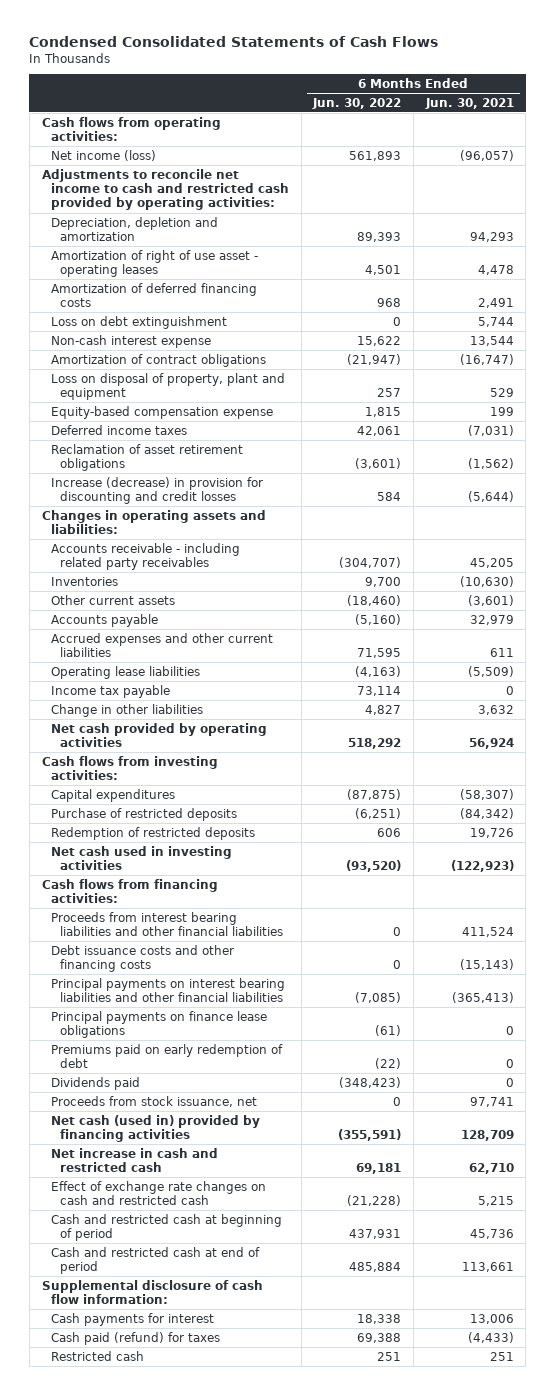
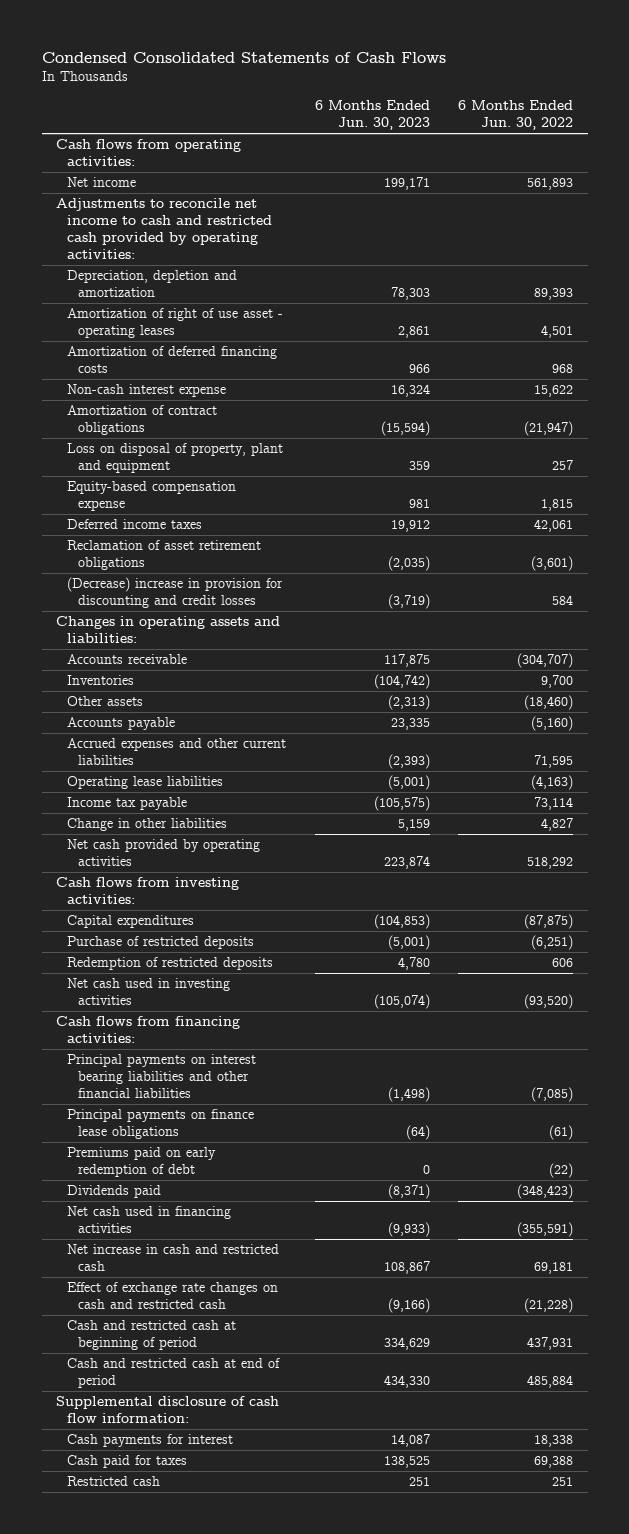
[424,97,514,109] Jun. 30, 2021 -> none
none -> [314,100,430,131] 6 Months Ended Jun. 30, 2023
[50,149,156,161] Net income (loss) -> [66,177,136,188] Net income
[50,315,227,329] Loss on debt extinguishment -> none
[50,476,263,505] Increase (decrease) in provision for discounting and credit losses -> [66,577,283,609] (Decrease) increase in provision for discounting and credit losses
[50,542,240,571] Accounts receivable - including related party receivables -> [66,654,187,665] Accounts receivable
[50,594,175,605] Other current assets -> [66,696,143,707] Other assets
[50,911,284,937] Proceeds from interest bearing liabilities and other financial liabilities -> none
[50,944,234,973] Debt issuance costs and other financing costs -> none
[50,1095,257,1107] Proceeds from stock issuance, net -> none
[50,1114,260,1143] Net cash (used in) provided by financing activities -> [66,1206,231,1234] Net cash used in financing activities
[50,1331,220,1345] Cash paid (refund) for taxes -> [66,1455,187,1469] Cash paid for taxes

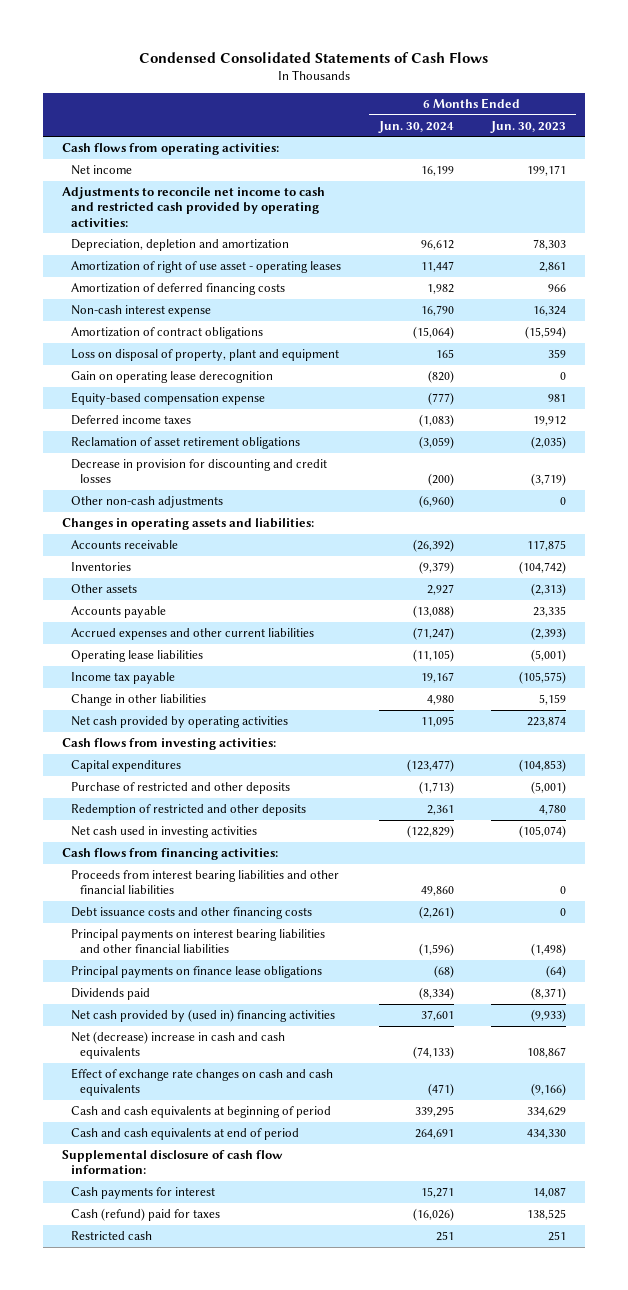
[458,100,574,131] 6 Months Ended Jun. 30, 2022 -> none
none -> [377,120,454,133] Jun. 30, 2024
none -> [70,370,273,383] Gain on operating lease derecognition
[66,577,283,609] (Decrease) increase in provision for discounting and credit losses -> [70,458,327,484] Decrease in provision for discounting and credit losses
none -> [70,495,223,508] Other non-cash adjustments
[66,936,254,950] Purchase of restricted deposits -> [70,781,290,794] Purchase of restricted and other deposits
[66,957,273,971] Redemption of restricted deposits -> [70,803,306,816] Redemption of restricted and other deposits
none -> [70,869,339,895] Proceeds from interest bearing liabilities and other financial liabilities
none -> [70,906,312,919] Debt issuance costs and other financing costs
[66,1147,216,1178] Premiums paid on early redemption of debt -> none
[66,1206,231,1234] Net cash used in financing activities -> [70,1008,335,1022] Net cash provided by (used in) financing activities
[66,1244,279,1272] Net increase in cash and restricted cash -> [70,1030,285,1060] Net (decrease) increase in cash and cash equivalents
[66,1282,278,1310] Effect of exchange rate changes on cash and restricted cash -> [70,1067,333,1097] Effect of exchange rate changes on cash and cash equivalents
[66,1320,236,1351] Cash and restricted cash at beginning of period -> [70,1105,331,1118] Cash and cash equivalents at beginning of period
[66,1358,280,1389] Cash and restricted cash at end of period -> [70,1127,299,1140] Cash and cash equivalents at end of period
[66,1455,187,1469] Cash paid for taxes -> [70,1207,220,1221] Cash (refund) paid for taxes

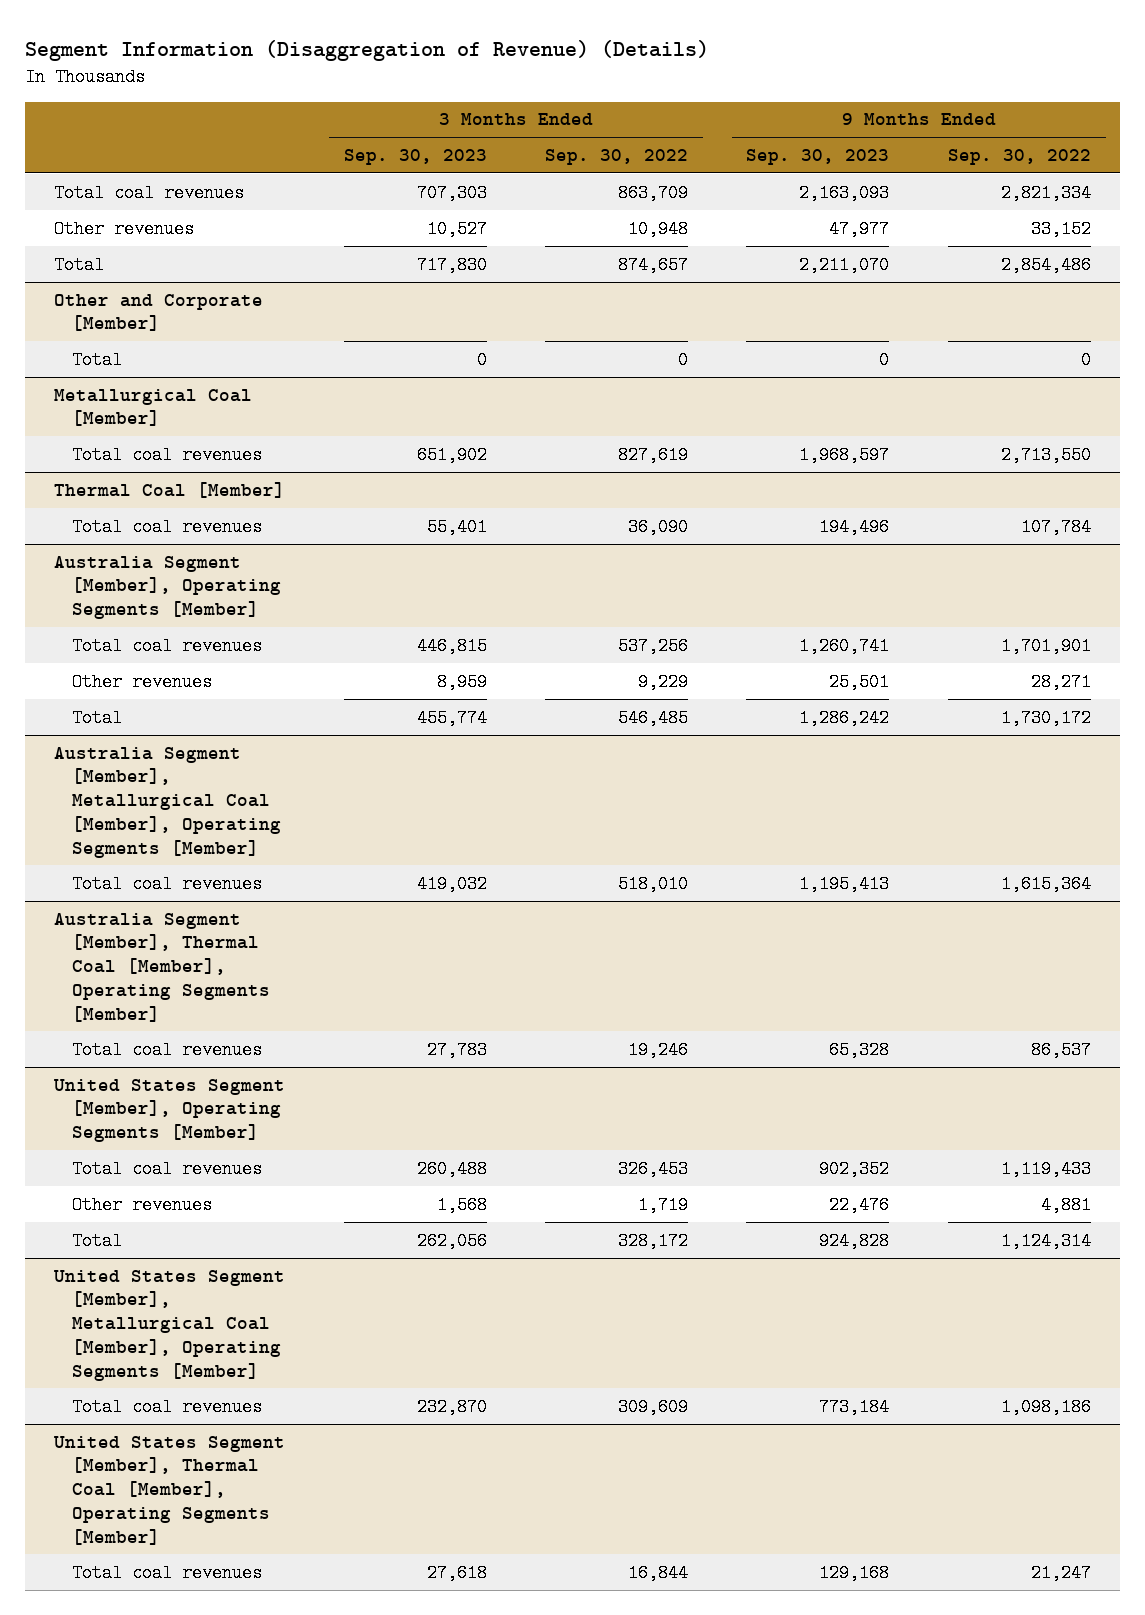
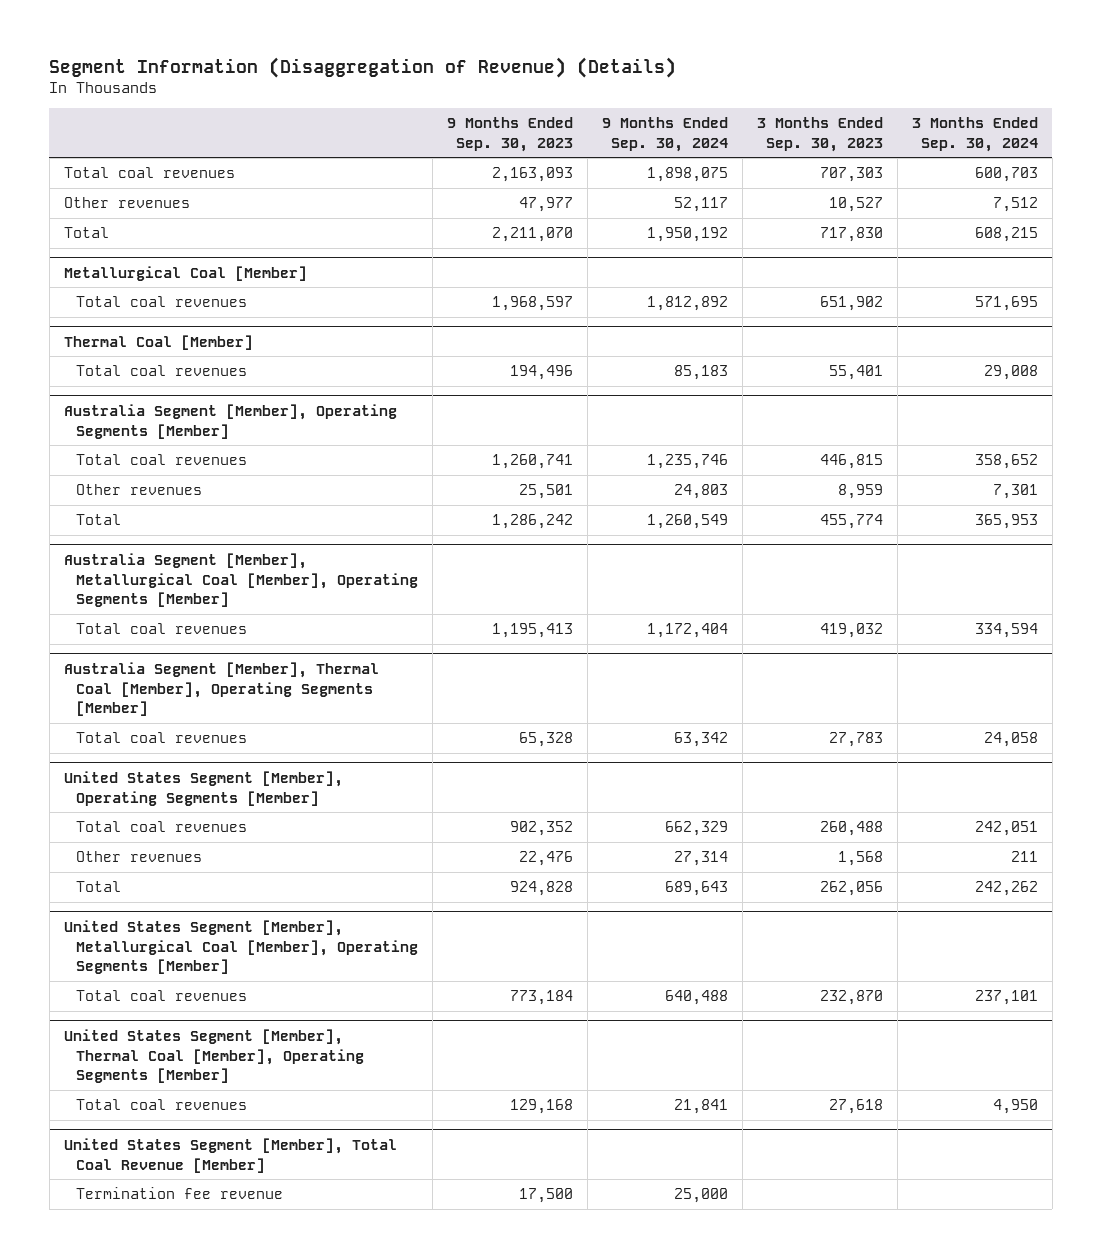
[545,148,689,165] Sep. 30, 2022 -> none
[947,148,1091,165] Sep. 30, 2022 -> none
none -> [601,117,728,152] 9 Months Ended Sep. 30, 2024
none -> [911,117,1038,152] 3 Months Ended Sep. 30, 2024
[54,293,264,332] Other and Corporate [Member] -> none
[72,350,123,369] Total -> none
none -> [63,1137,397,1173] United States Segment [Member], Total Coal Revenue [Member]
none -> [75,1187,283,1200] Termination fee revenue

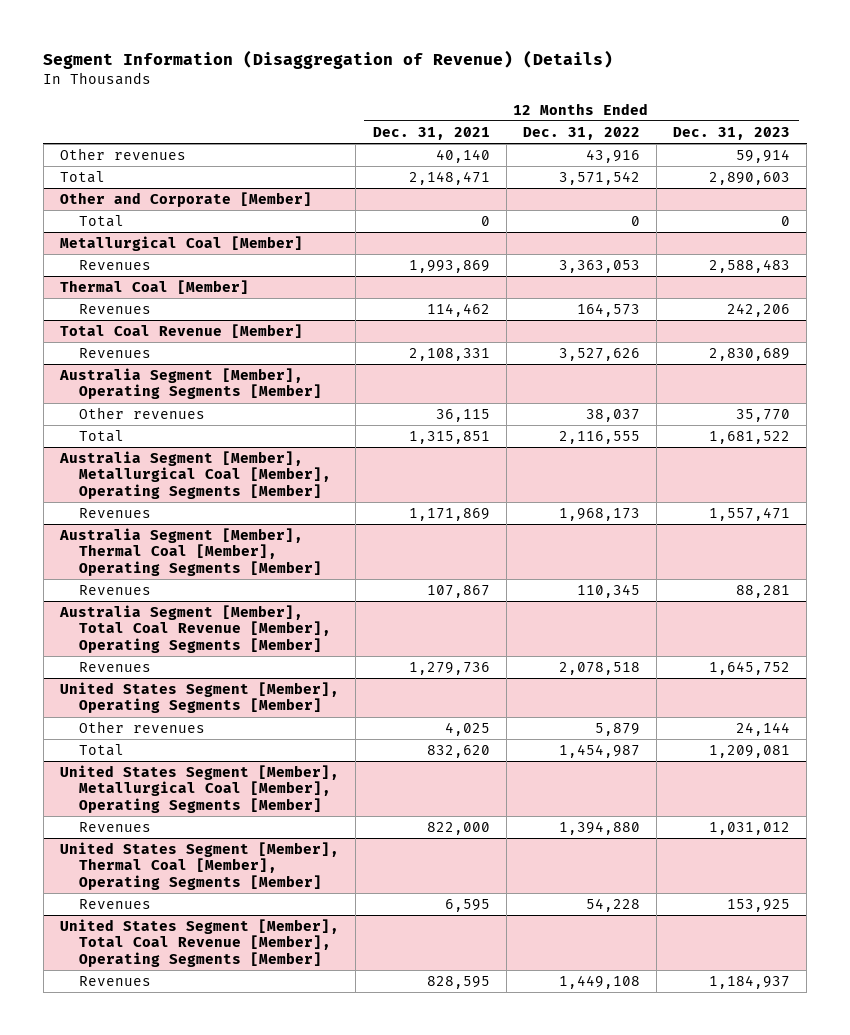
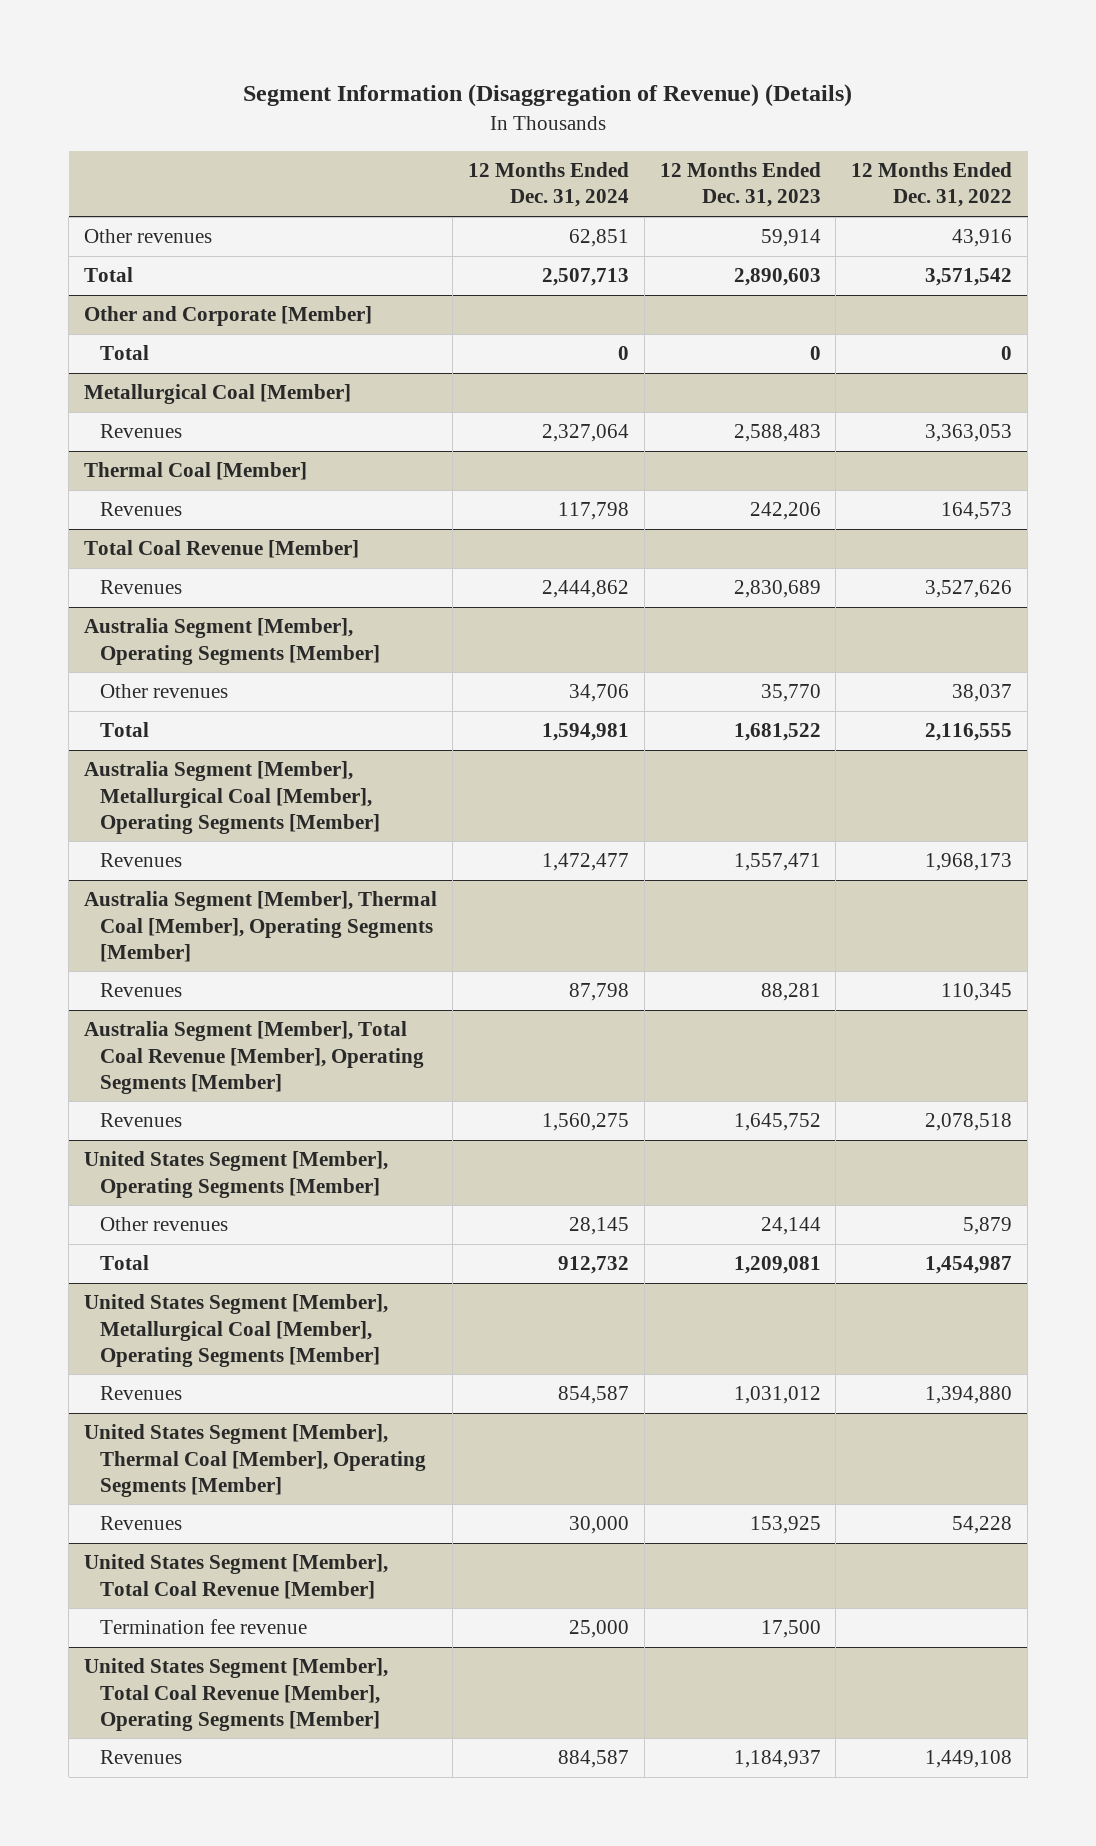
[372,126,490,140] Dec. 31, 2021 -> none
none -> [467,162,629,208] 12 Months Ended Dec. 31, 2024
none -> [84,1554,389,1599] United States Segment [Member], Total Coal Revenue [Member]
none -> [100,1619,308,1635] Termination fee revenue

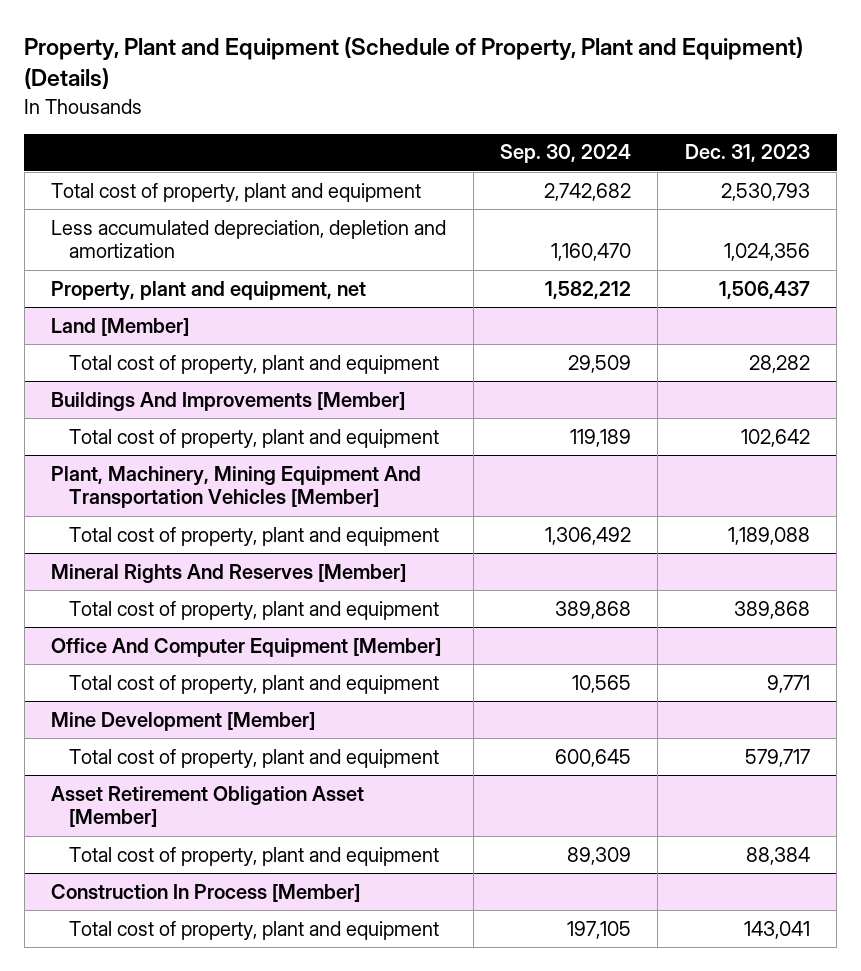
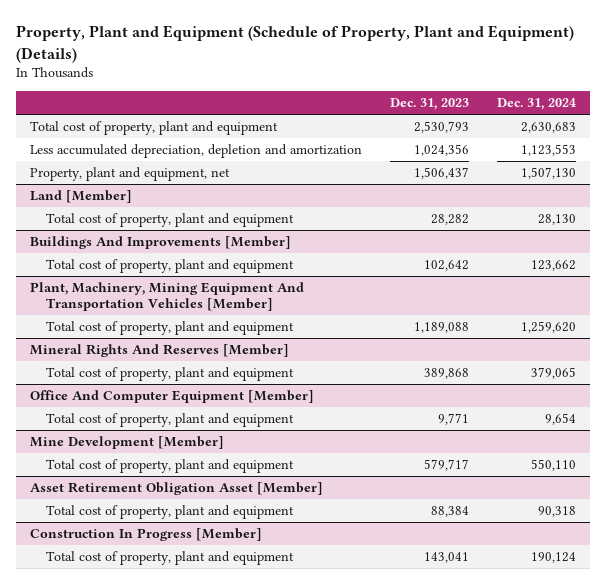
[499,144,631,164] Sep. 30, 2024 -> none
none -> [497,98,577,111] Dec. 31, 2024
[51,883,361,902] Construction In Process [Member] -> [29,528,262,542] Construction In Progress [Member]

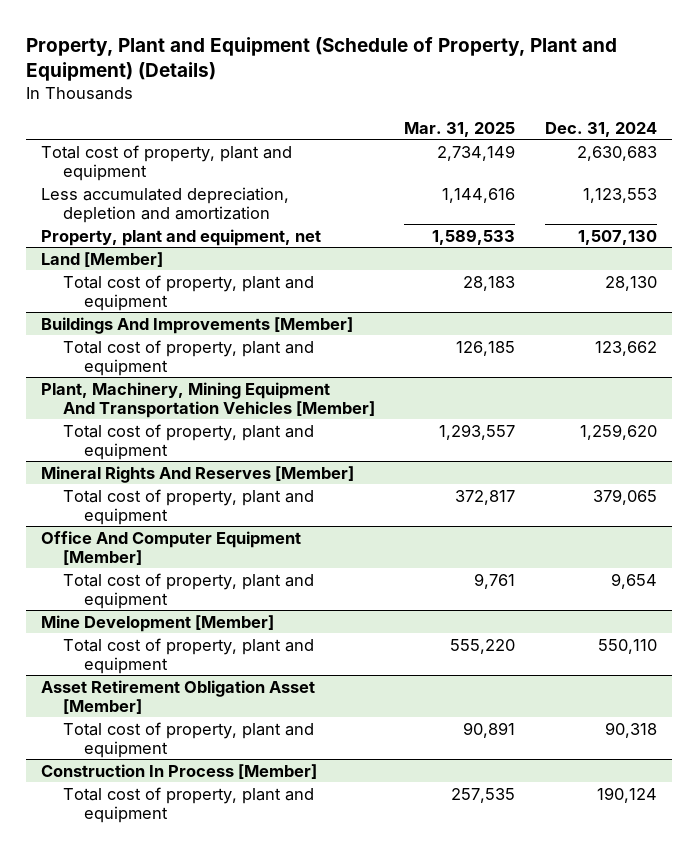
[389,98,469,111] Dec. 31, 2023 -> none
none -> [404,121,516,137] Mar. 31, 2025
[29,528,262,542] Construction In Progress [Member] -> [41,763,318,779] Construction In Process [Member]

